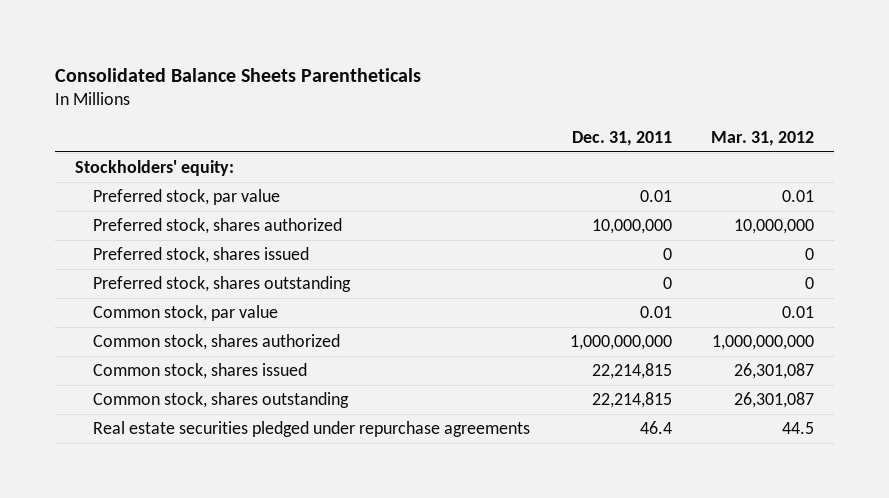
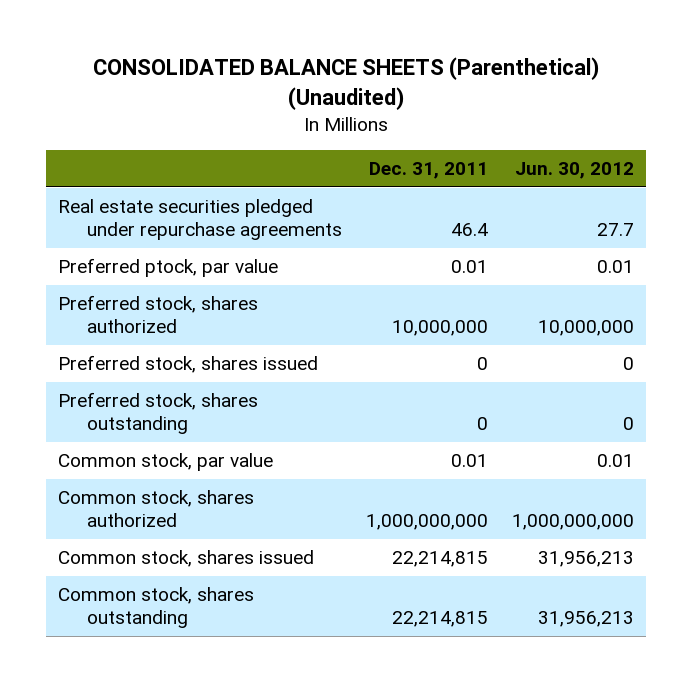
[54,67,421,82] Consolidated Balance Sheets Parentheticals -> [92,57,599,110] CONSOLIDATED BALANCE SHEETS (Parenthetical) (Unaudited)
[710,130,814,146] Mar. 31, 2012 -> none
none -> [514,162,634,180] Jun. 30, 2012
[74,160,234,177] Stockholders' equity: -> none
[93,421,531,438] Real estate securities pledged under repurchase agreements -> [57,199,343,241] Real estate securities pledged under repurchase agreements
[93,189,281,206] Preferred stock, par value -> [57,258,278,278] Preferred ptock, par value

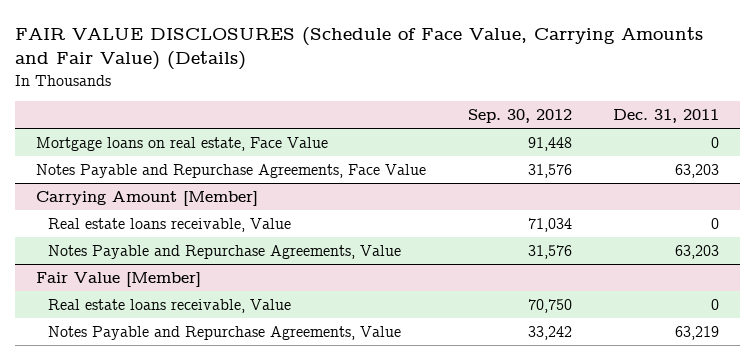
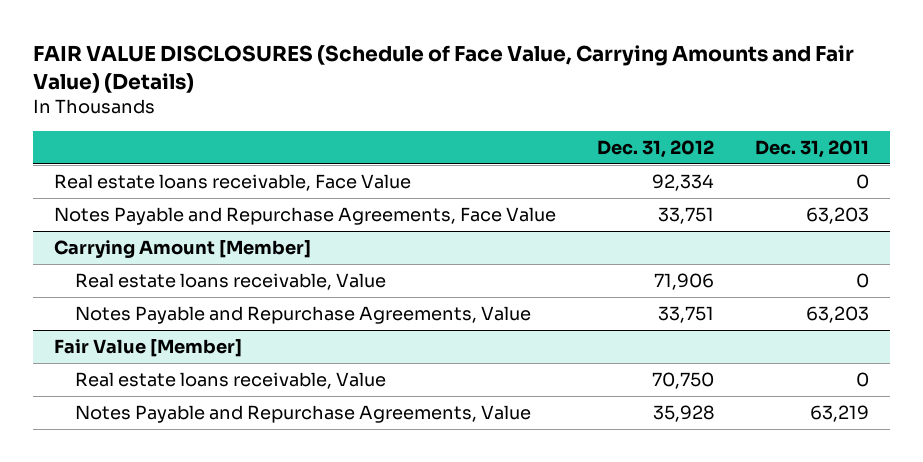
[467,109,572,124] Sep. 30, 2012 -> none
none -> [596,140,714,159] Dec. 31, 2012
[35,137,328,152] Mortgage loans on real estate, Face Value -> [53,173,411,191] Real estate loans receivable, Face Value

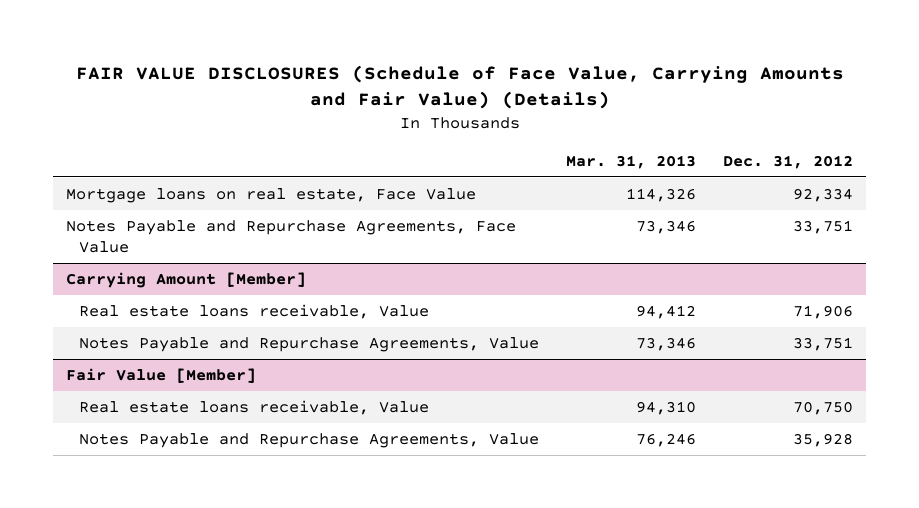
[755,140,870,159] Dec. 31, 2011 -> none
none -> [565,155,696,170] Mar. 31, 2013
[53,173,411,191] Real estate loans receivable, Face Value -> [66,187,477,203] Mortgage loans on real estate, Face Value

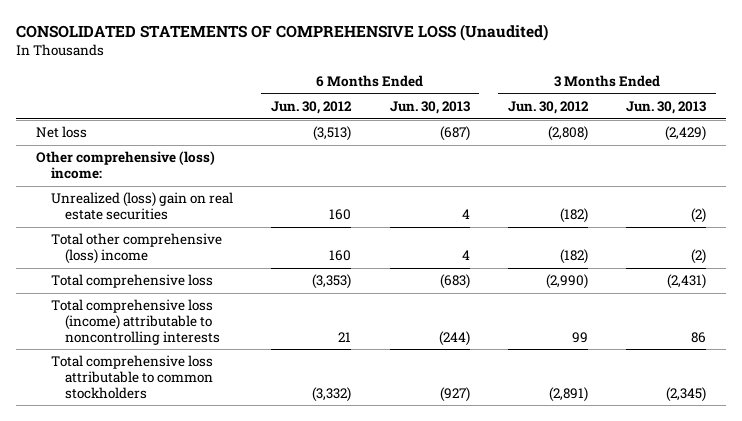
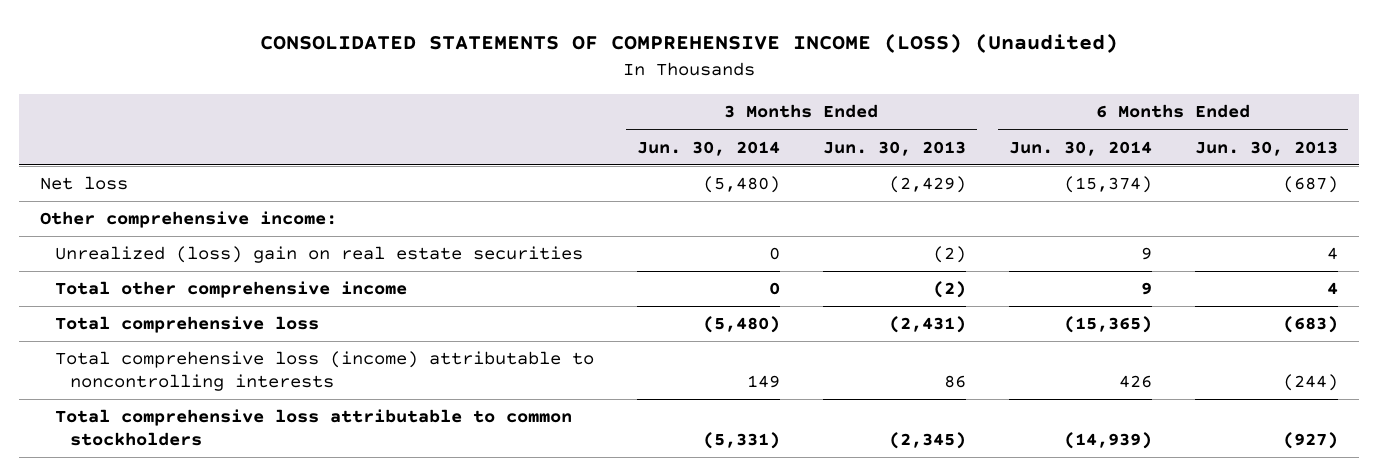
[16,24,549,42] CONSOLIDATED STATEMENTS OF COMPREHENSIVE LOSS (Unaudited) -> [260,32,1119,53] CONSOLIDATED STATEMENTS OF COMPREHENSIVE INCOME (LOSS) (Unaudited)
[271,101,353,115] Jun. 30, 2012 -> none
[508,101,590,115] Jun. 30, 2012 -> none
none -> [636,140,780,156] Jun. 30, 2014
none -> [1008,140,1152,156] Jun. 30, 2014
[35,151,215,180] Other comprehensive (loss) income: -> [40,211,338,229] Other comprehensive income:
[50,233,222,265] Total other comprehensive (loss) income -> [55,281,408,299] Total other comprehensive income

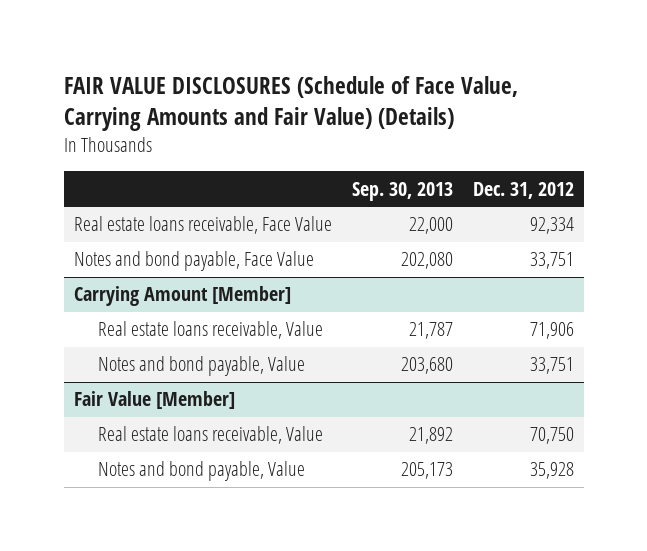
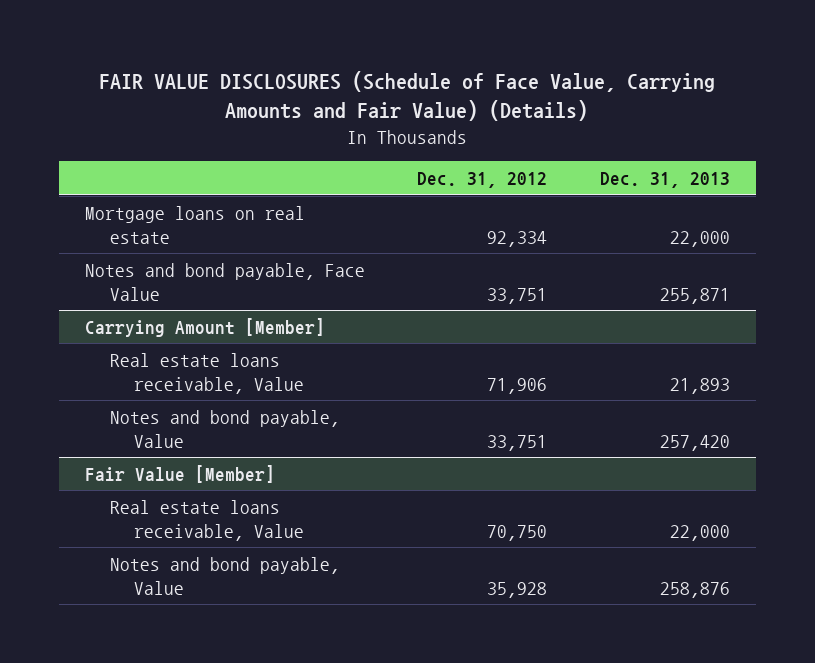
[351,181,453,201] Sep. 30, 2013 -> none
none -> [599,172,730,189] Dec. 31, 2013
[73,216,332,235] Real estate loans receivable, Face Value -> [84,205,305,244] Mortgage loans on real estate

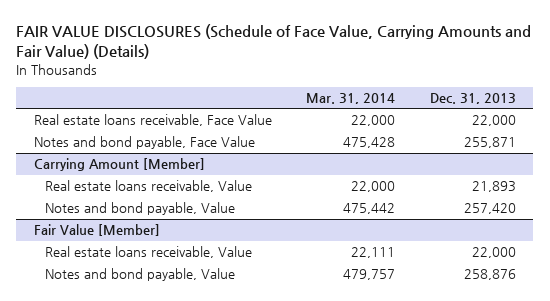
[417,172,548,189] Dec. 31, 2012 -> none
none -> [306,93,396,105] Mar. 31, 2014
[84,205,305,244] Mortgage loans on real estate -> [33,114,272,127] Real estate loans receivable, Face Value

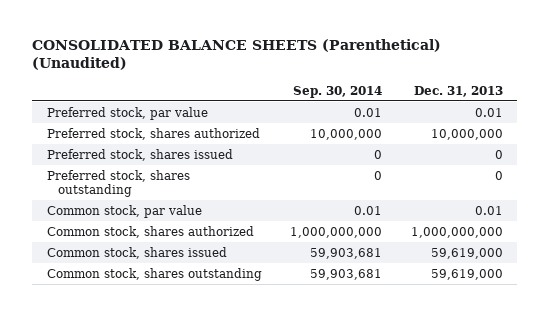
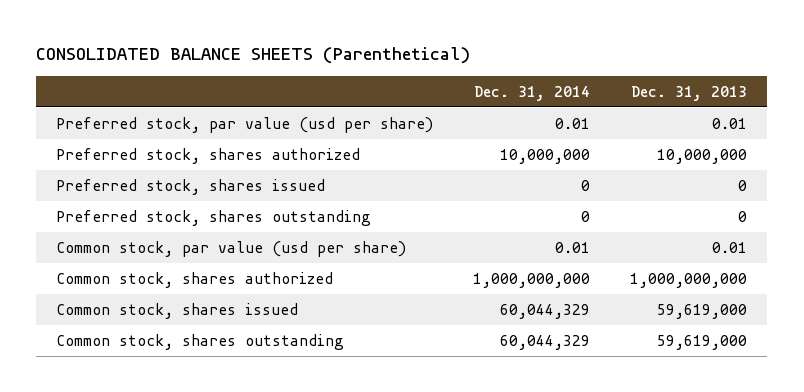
[32,39,442,71] CONSOLIDATED BALANCE SHEETS (Parenthetical) (Unaudited) -> [36,47,471,65] CONSOLIDATED BALANCE SHEETS (Parenthetical)
[293,85,383,98] Sep. 30, 2014 -> none
none -> [474,85,591,101] Dec. 31, 2014
[46,106,208,120] Preferred stock, par value -> [56,116,434,133] Preferred stock, par value (usd per share)
[46,204,202,218] Common stock, par value -> [56,240,407,257] Common stock, par value (usd per share)

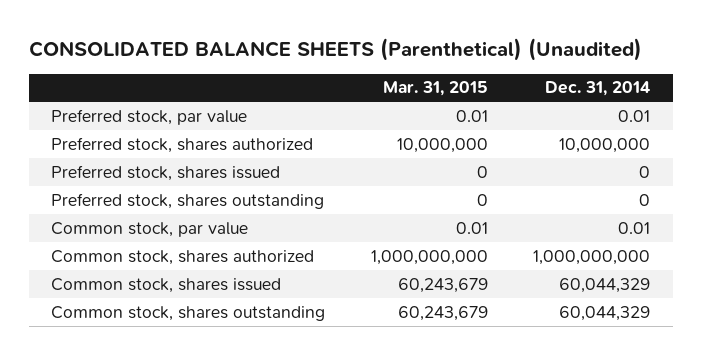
[36,47,471,65] CONSOLIDATED BALANCE SHEETS (Parenthetical) -> [28,37,642,61] CONSOLIDATED BALANCE SHEETS (Parenthetical) (Unaudited)
[631,85,748,101] Dec. 31, 2013 -> none
none -> [382,81,488,97] Mar. 31, 2015
[56,116,434,133] Preferred stock, par value (usd per share) -> [51,108,248,125] Preferred stock, par value
[56,240,407,257] Common stock, par value (usd per share) -> [51,221,249,237] Common stock, par value

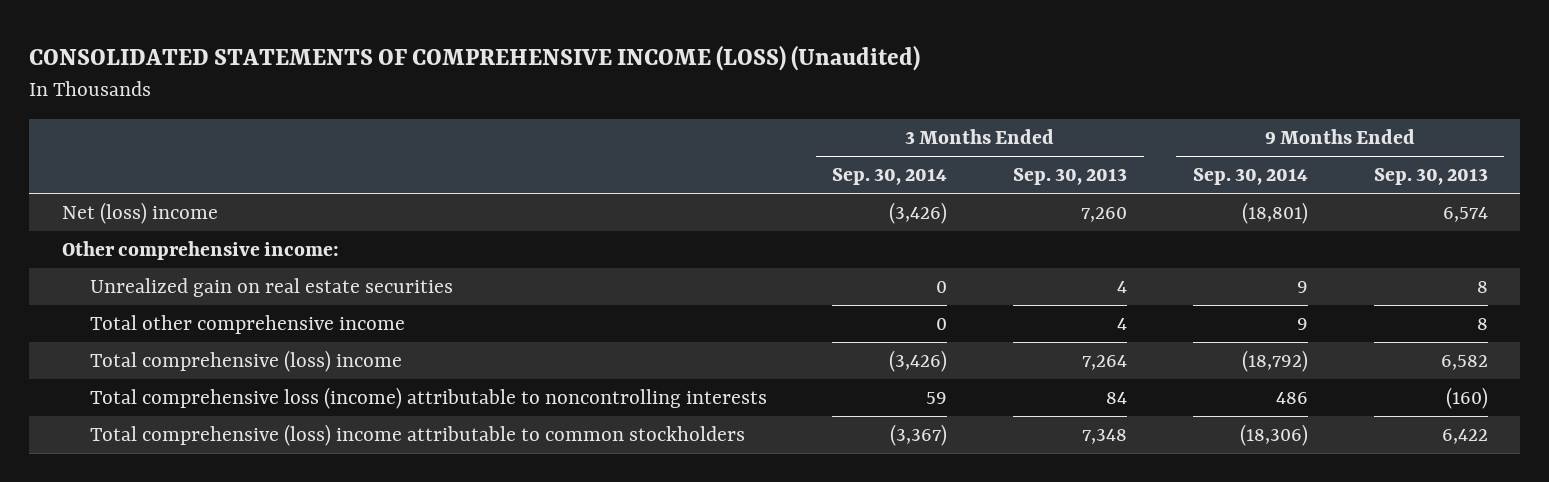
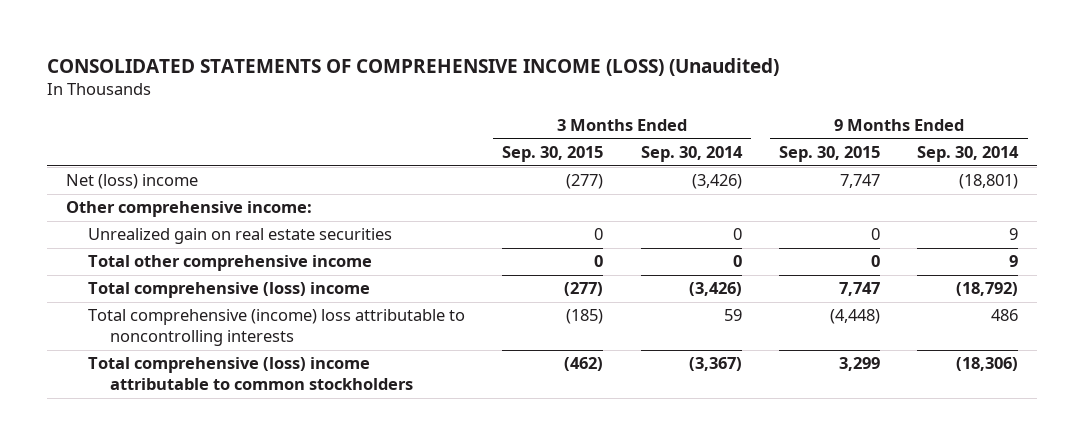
[1013,168,1128,186] Sep. 30, 2013 -> none
[1373,168,1488,186] Sep. 30, 2013 -> none
none -> [502,146,604,163] Sep. 30, 2015
none -> [778,146,880,163] Sep. 30, 2015
[89,387,767,410] Total comprehensive loss (income) attributable to noncontrolling interests -> [87,309,465,347] Total comprehensive (income) loss attributable to noncontrolling interests

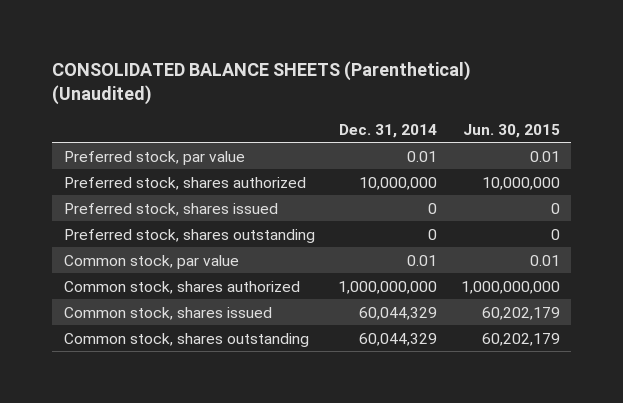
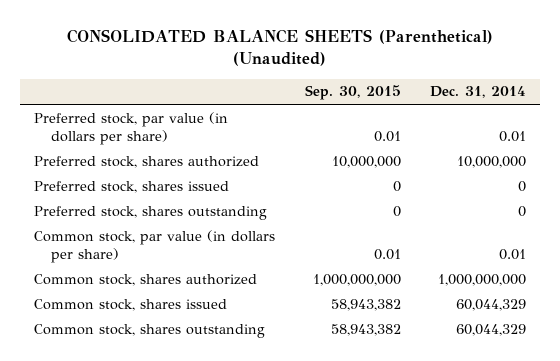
[462,123,560,138] Jun. 30, 2015 -> none
none -> [304,85,401,101] Sep. 30, 2015
[63,150,245,165] Preferred stock, par value -> [34,111,229,145] Preferred stock, par value (in dollars per share)
[63,254,239,269] Common stock, par value -> [34,229,276,263] Common stock, par value (in dollars per share)

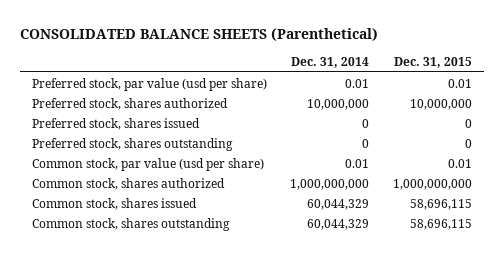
[67,29,494,67] CONSOLIDATED BALANCE SHEETS (Parenthetical) (Unaudited) -> [20,28,379,42] CONSOLIDATED BALANCE SHEETS (Parenthetical)
[304,85,401,101] Sep. 30, 2015 -> none
none -> [393,56,472,68] Dec. 31, 2015
[34,111,229,145] Preferred stock, par value (in dollars per share) -> [31,77,267,91] Preferred stock, par value (usd per share)
[34,229,276,263] Common stock, par value (in dollars per share) -> [31,157,264,171] Common stock, par value (usd per share)

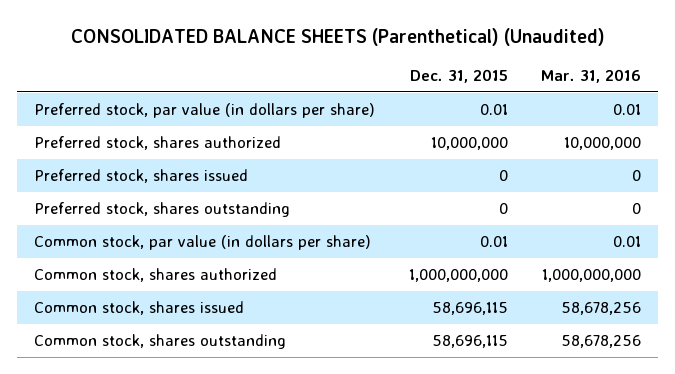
[20,28,379,42] CONSOLIDATED BALANCE SHEETS (Parenthetical) -> [70,27,605,46] CONSOLIDATED BALANCE SHEETS (Parenthetical) (Unaudited)
[291,56,370,68] Dec. 31, 2014 -> none
none -> [541,68,642,83] Mar. 31, 2016
[31,77,267,91] Preferred stock, par value (usd per share) -> [33,102,375,118] Preferred stock, par value (in dollars per share)
[31,157,264,171] Common stock, par value (usd per share) -> [33,234,371,250] Common stock, par value (in dollars per share)

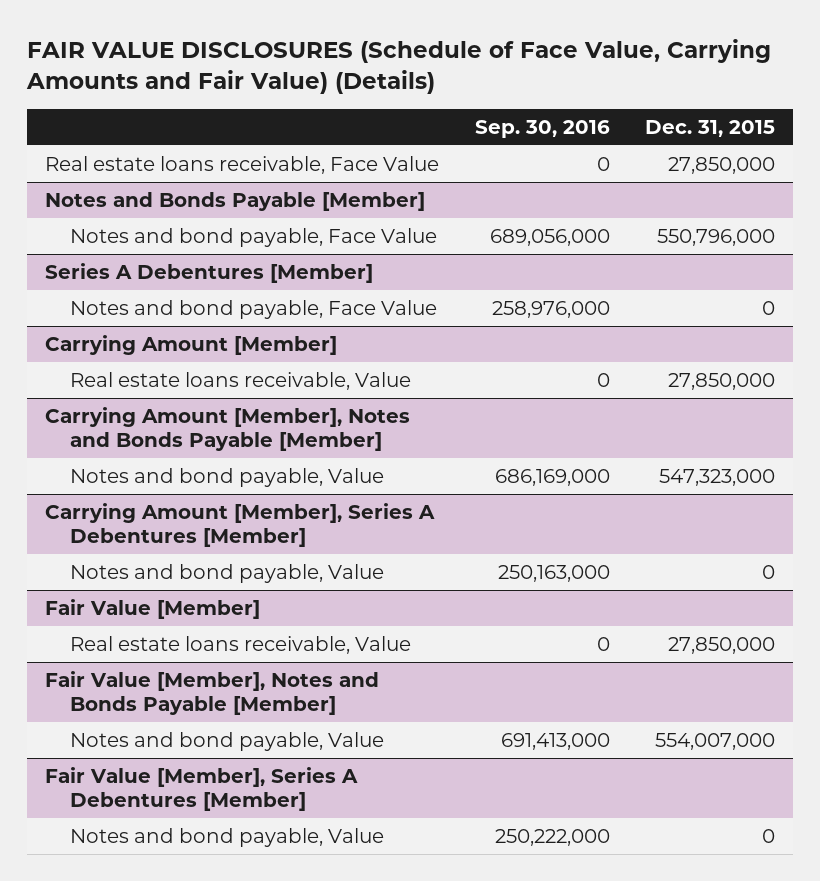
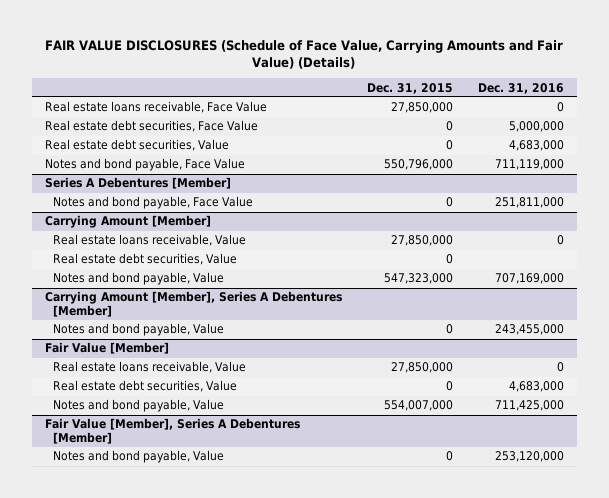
[474,120,610,139] Sep. 30, 2016 -> none
none -> [477,82,564,94] Dec. 31, 2016
[45,191,426,211] Notes and Bonds Payable [Member] -> none
none -> [44,120,258,133] Real estate debt securities, Face Value
none -> [44,139,229,152] Real estate debt securities, Value
[45,406,411,452] Carrying Amount [Member], Notes and Bonds Payable [Member] -> none
none -> [52,253,237,266] Real estate debt securities, Value
[45,670,380,716] Fair Value [Member], Notes and Bonds Payable [Member] -> none
none -> [52,380,237,393] Real estate debt securities, Value

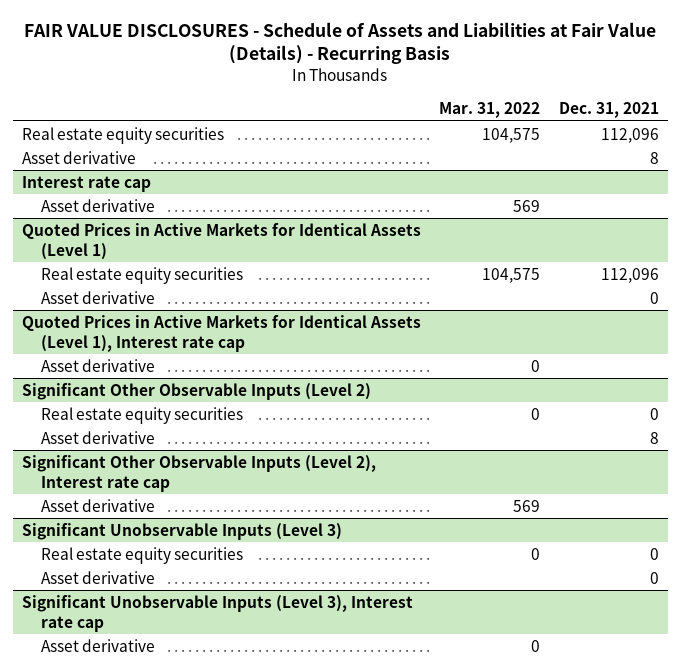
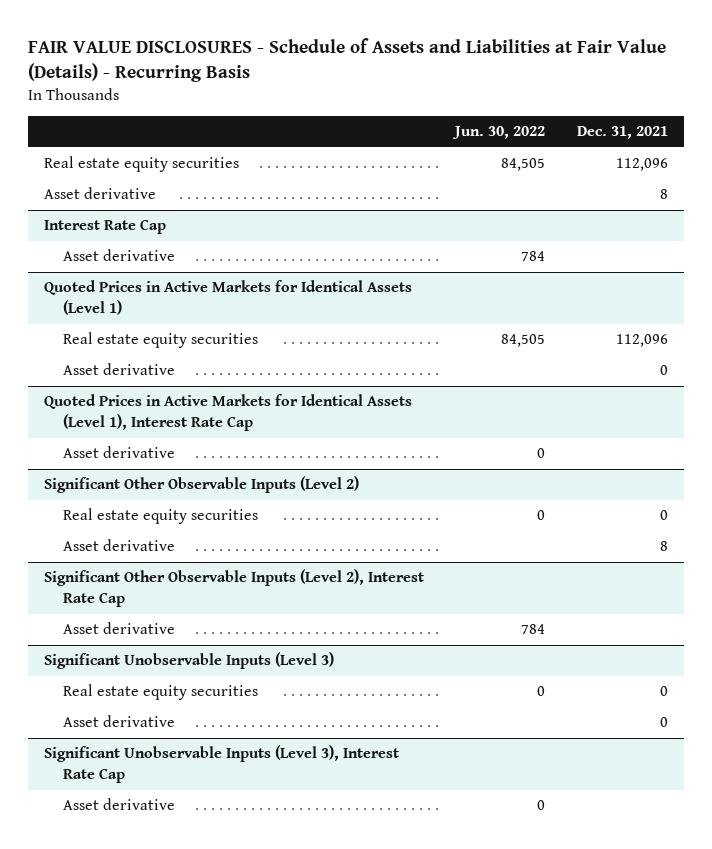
[439,102,541,119] Mar. 31, 2022 -> none
none -> [452,126,546,140] Jun. 30, 2022
[22,175,152,192] Interest rate cap -> [43,219,166,235] Interest Rate Cap
[22,314,422,352] Quoted Prices in Active Markets for Identical Assets (Level 1), Interest rate cap -> [43,394,412,432] Quoted Prices in Active Markets for Identical Assets (Level 1), Interest Rate Cap
[22,454,377,492] Significant Other Observable Inputs (Level 2), Interest rate cap -> [43,569,424,608] Significant Other Observable Inputs (Level 2), Interest Rate Cap
[22,594,414,632] Significant Unobservable Inputs (Level 3), Interest rate cap -> [43,745,399,784] Significant Unobservable Inputs (Level 3), Interest Rate Cap

